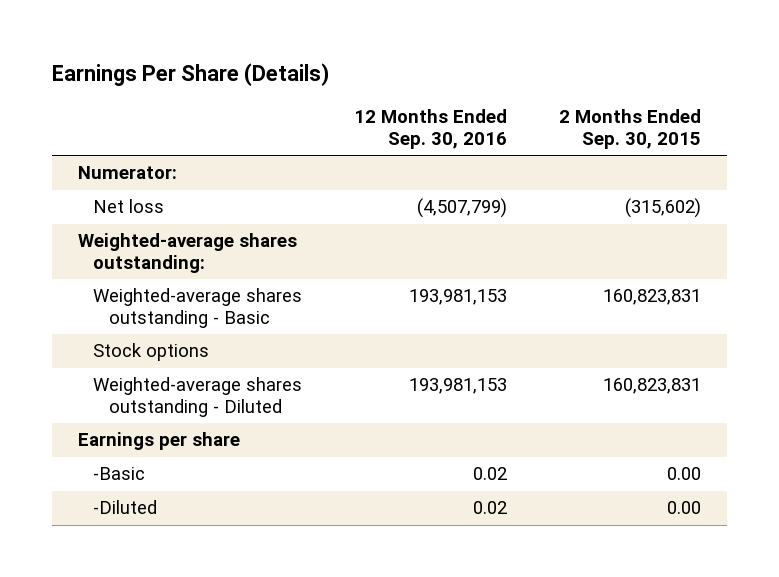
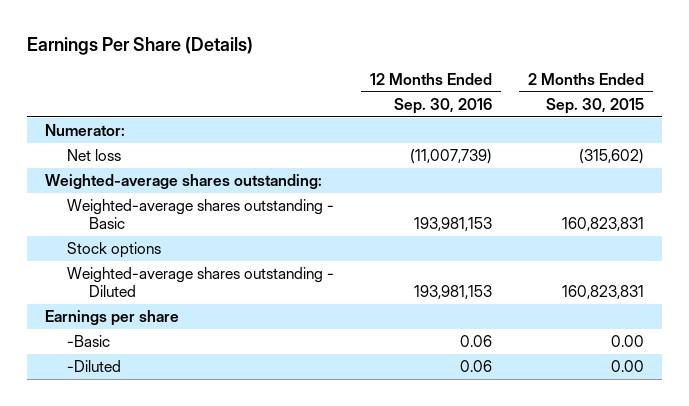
[417,198,508,219] (4,507,799) -> [410,149,493,165] (11,007,739)
[473,467,508,481] 0.02 -> [460,335,493,348] 0.06
[473,501,508,515] 0.02 -> [460,360,493,373] 0.06

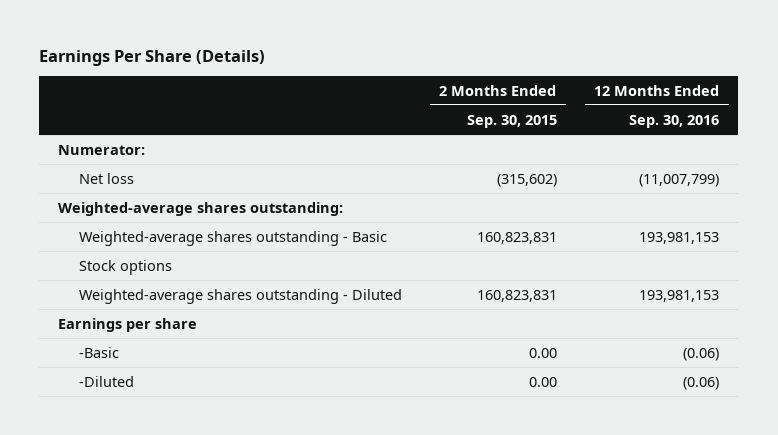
[410,149,493,165] (11,007,739) -> [639,173,720,187] (11,007,799)
[460,335,493,348] 0.06 -> [683,347,720,361] (0.06)
[460,360,493,373] 0.06 -> [683,376,720,390] (0.06)

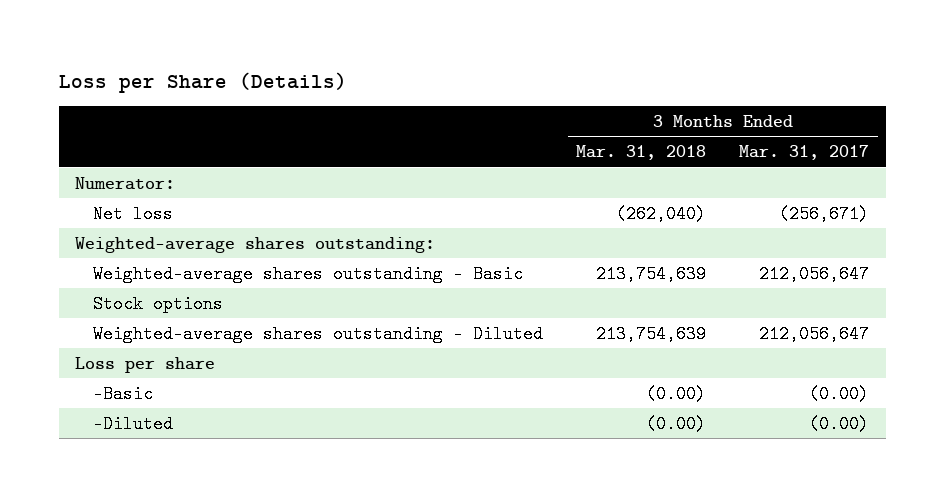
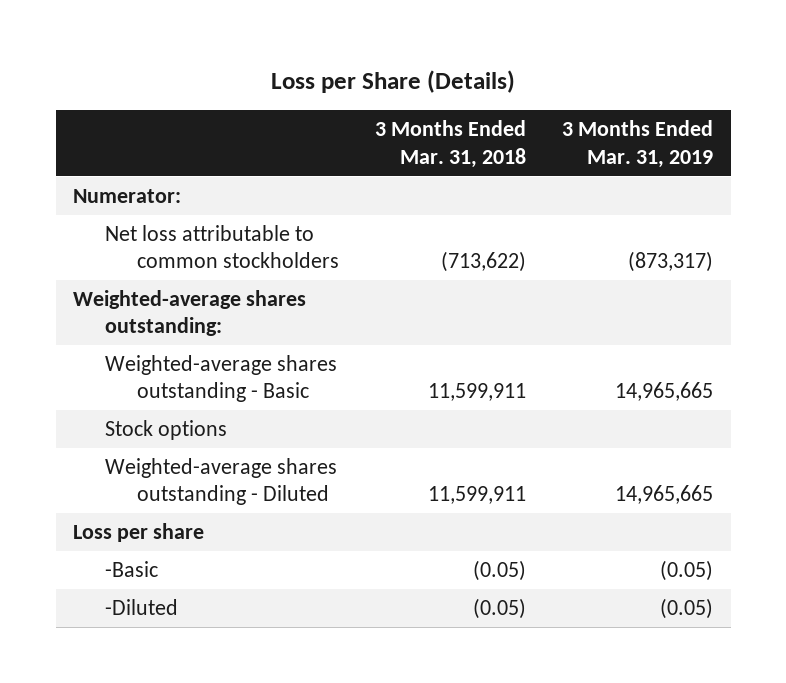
[739,145,870,161] Mar. 31, 2017 -> none
none -> [561,120,713,168] 3 Months Ended Mar. 31, 2019
[92,204,173,223] Net loss -> [105,225,340,269] Net loss attributable to common stockholders
[615,204,706,223] (262,040) -> [441,251,527,273] (713,622)
[595,264,706,283] 213,754,639 -> [428,383,527,402] 11,599,911
[595,324,706,343] 213,754,639 -> [428,486,527,505] 11,599,911
[645,384,706,403] (0.00) -> [473,560,527,582] (0.05)
[645,414,706,433] (0.00) -> [473,598,527,620] (0.05)

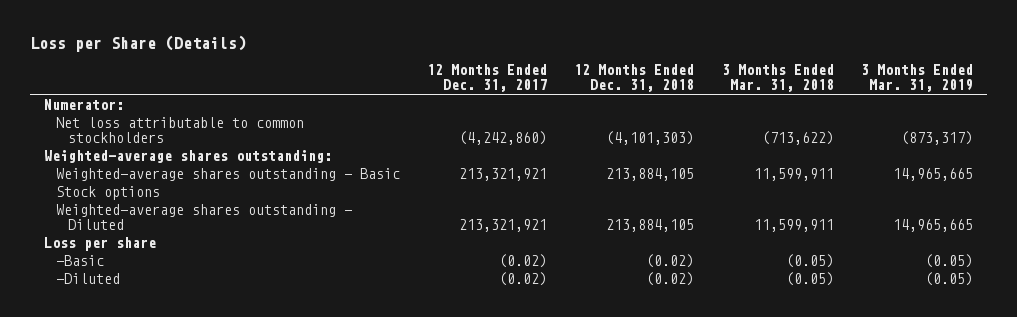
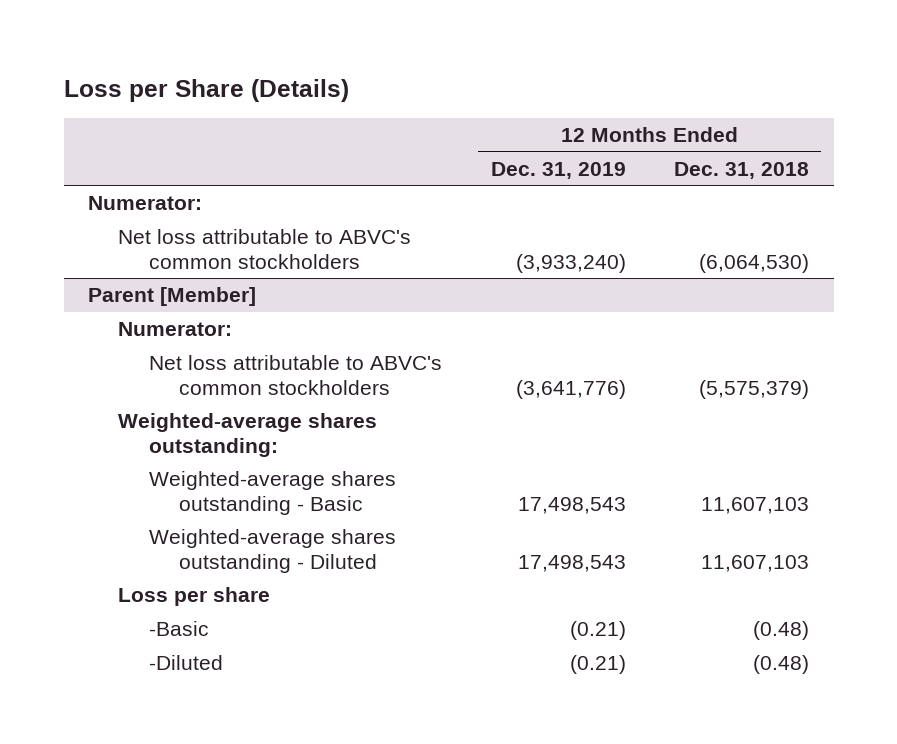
[427,64,548,93] 12 Months Ended Dec. 31, 2017 -> none
[721,64,834,93] 3 Months Ended Mar. 31, 2018 -> none
[861,64,974,93] 3 Months Ended Mar. 31, 2019 -> none
none -> [490,161,626,179] Dec. 31, 2019
[55,116,304,143] Net loss attributable to common stockholders -> [118,229,412,269] Net loss attributable to ABVC's common stockholders
[606,130,695,145] (4,101,303) -> [699,253,810,273] (6,064,530)
none -> [87,287,256,307] Parent [Member]
none -> [118,322,233,337] Numerator:
none -> [148,355,442,395] Net loss attributable to ABVC's common stockholders
[55,185,160,200] Stock options -> none
[606,167,695,181] 213,884,105 -> [701,496,810,514] 11,607,103
[606,218,695,232] 213,884,105 -> [701,554,810,572] 11,607,103
[646,253,695,268] (0.02) -> [753,621,810,641] (0.48)
[646,271,695,286] (0.02) -> [753,655,810,675] (0.48)

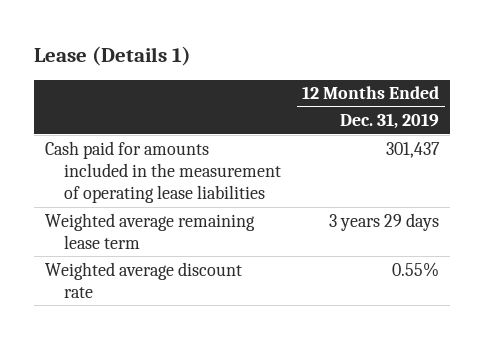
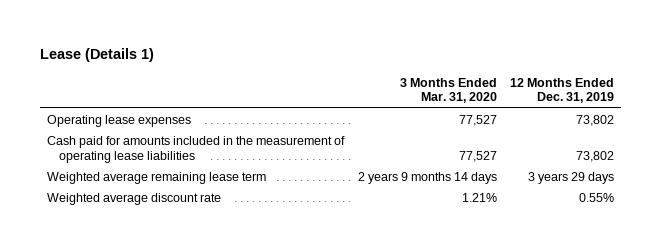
none -> [399,77,497,104] 3 Months Ended Mar. 31, 2020
none -> [46,114,191,127] Operating lease expenses
[386,141,441,158] 301,437 -> [576,150,615,162] 73,802

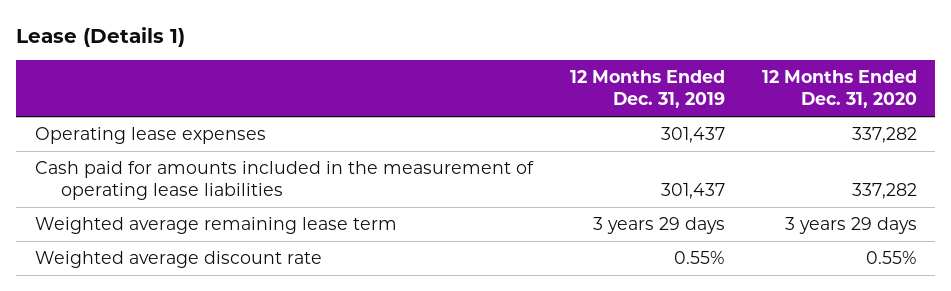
[399,77,497,104] 3 Months Ended Mar. 31, 2020 -> none
none -> [761,70,917,109] 12 Months Ended Dec. 31, 2020
[576,114,615,126] 73,802 -> [660,127,725,144] 301,437
[576,150,615,162] 73,802 -> [660,183,725,200] 301,437

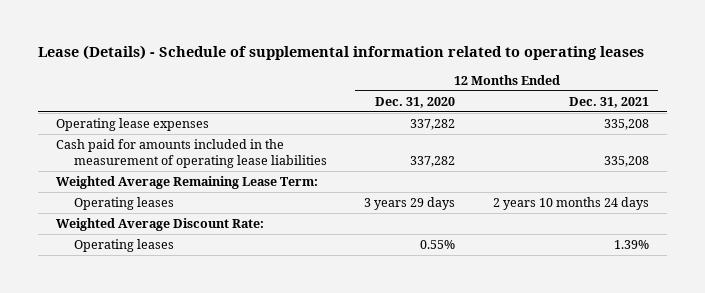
[16,27,186,48] Lease (Details 1) -> [37,45,644,61] Lease (Details) - Schedule of supplemental information related to operating leases
[569,70,725,109] 12 Months Ended Dec. 31, 2019 -> none
none -> [568,96,649,108] Dec. 31, 2021
none -> [56,176,319,190] Weighted Average Remaining Lease Term:
[34,217,397,235] Weighted average remaining lease term -> [74,197,175,211] Operating leases
none -> [56,218,265,232] Weighted Average Discount Rate:
[34,251,322,269] Weighted average discount rate -> [74,239,175,253] Operating leases

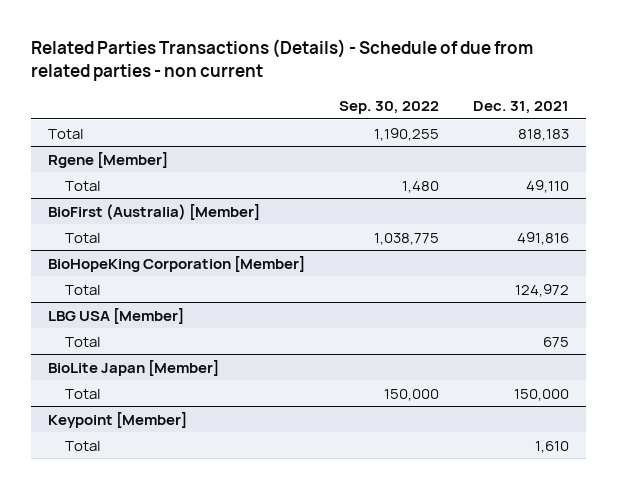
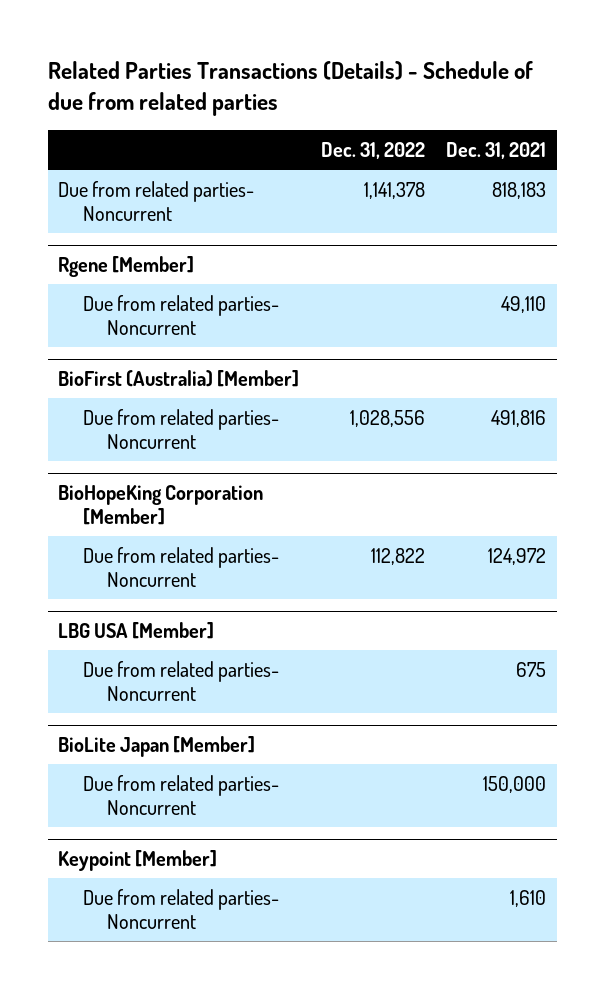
[31,39,534,82] Related Parties Transactions (Details) - Schedule of due from related parties - non current -> [47,60,533,117] Related Parties Transactions (Details) - Schedule of due from related parties
[339,100,440,114] Sep. 30, 2022 -> none
none -> [320,142,425,160] Dec. 31, 2022
[48,128,85,139] Total -> [58,180,255,221] Due from related parties- Noncurrent
[64,180,101,191] Total -> [82,294,279,335] Due from related parties- Noncurrent
[64,232,101,243] Total -> [82,408,279,449] Due from related parties- Noncurrent
[64,284,101,295] Total -> [82,546,279,587] Due from related parties- Noncurrent
[64,336,101,347] Total -> [82,660,279,701] Due from related parties- Noncurrent
[64,388,101,399] Total -> none
none -> [82,774,279,815] Due from related parties- Noncurrent
[64,440,101,451] Total -> [82,888,279,929] Due from related parties- Noncurrent

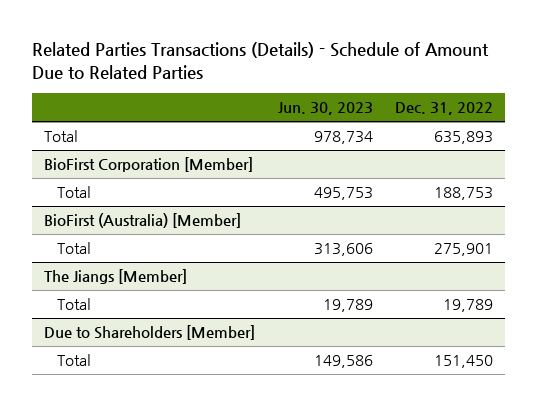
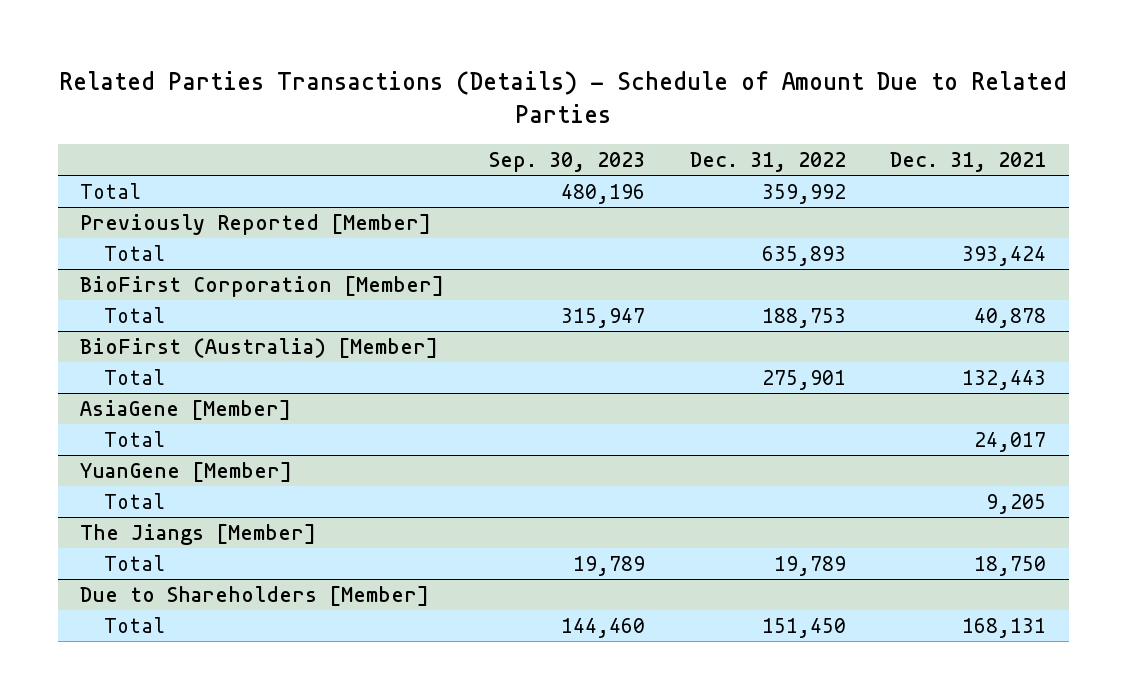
[277,102,373,116] Jun. 30, 2023 -> none
none -> [488,151,645,172] Sep. 30, 2023
none -> [890,151,1047,172] Dec. 31, 2021
none -> [79,182,141,199] Total
none -> [79,213,431,235] Previously Reported [Member]
none -> [79,399,291,420] AsiaGene [Member]
none -> [103,430,165,447] Total
none -> [79,461,292,482] YuanGene [Member]
none -> [103,492,165,509] Total

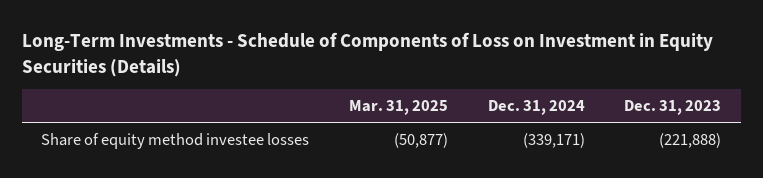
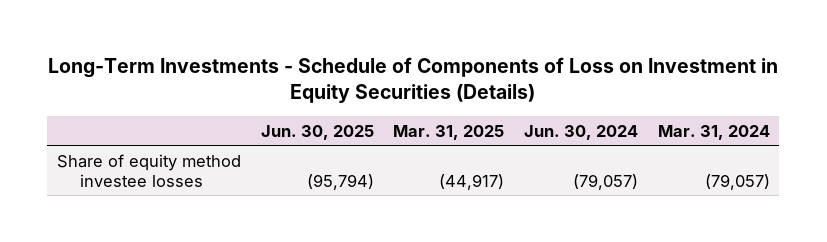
[487,100,585,116] Dec. 31, 2024 -> none
[624,100,722,116] Dec. 31, 2023 -> none
none -> [260,124,374,140] Jun. 30, 2025
none -> [523,124,638,140] Jun. 30, 2024
none -> [657,124,770,140] Mar. 31, 2024
[394,132,449,148] (50,877) -> [439,173,505,190] (44,917)

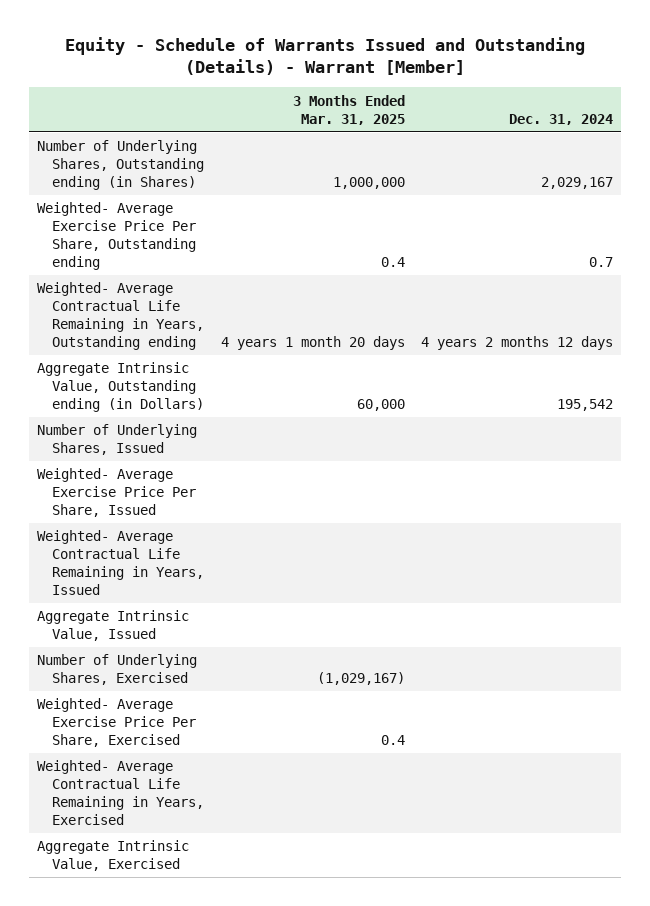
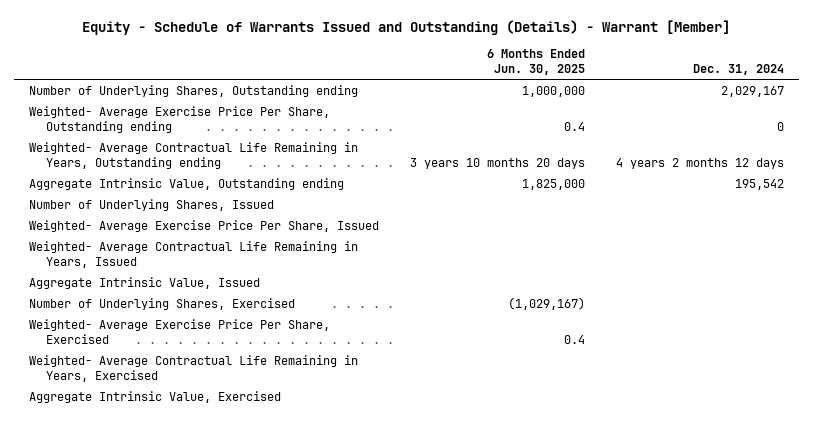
[292,94,405,125] 3 Months Ended Mar. 31, 2025 -> none
none -> [486,49,585,75] 6 Months Ended Jun. 30, 2025
[37,140,205,190] Number of Underlying Shares, Outstanding ending (in Shares) -> [28,84,358,97] Number of Underlying Shares, Outstanding ending
[588,256,613,267] 0.7 -> [776,121,784,131] 0
[37,362,205,412] Aggregate Intrinsic Value, Outstanding ending (in Dollars) -> [28,177,344,190] Aggregate Intrinsic Value, Outstanding ending

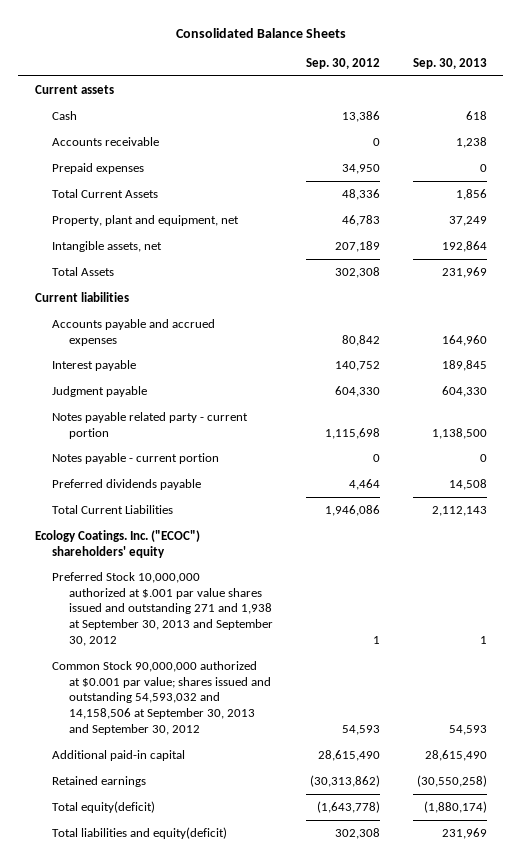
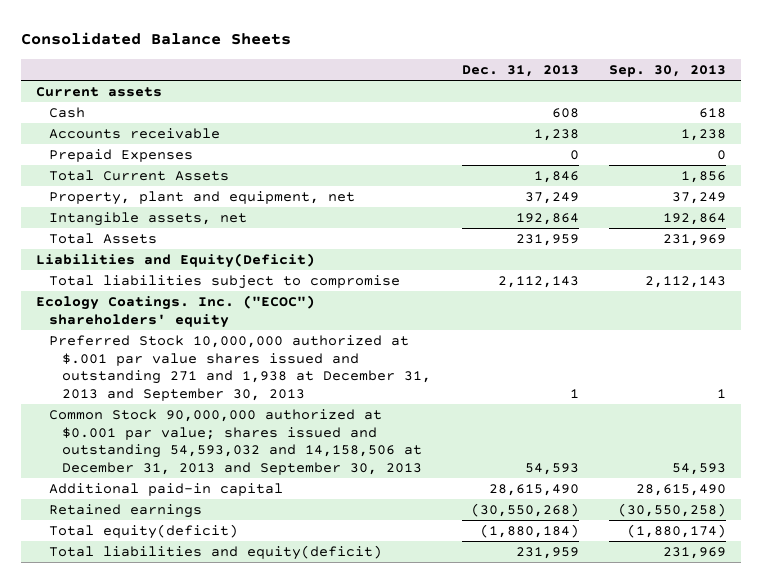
[305,57,380,69] Sep. 30, 2012 -> none
none -> [461,64,579,77] Dec. 31, 2013
[51,162,144,174] Prepaid expenses -> [49,149,194,163] Prepaid Expenses
[34,291,129,302] Current liabilities -> none
[51,318,215,346] Accounts payable and accrued expenses -> none
[51,359,136,371] Interest payable -> none
[51,385,147,397] Judgment payable -> none
[51,411,248,439] Notes payable related party - current portion -> none
[51,452,219,464] Notes payable - current portion -> none
[51,478,201,490] Preferred dividends payable -> none
none -> [36,253,316,269] Liabilities and Equity(Deficit)
[51,504,173,514] Total Current Liabilities -> [49,275,401,290] Total liabilities subject to compromise
[51,571,273,647] Preferred Stock 10,000,000 authorized at $.001 par value shares issued and outstanding 271 and 1,938 at September 30, 2013 and September 30, 2012 -> [49,335,432,402] Preferred Stock 10,000,000 authorized at $.001 par value shares issued and outstanding 271 and 1,938 at December 31, 2013 and September 30, 2013
[51,660,271,736] Common Stock 90,000,000 authorized at $0.001 par value; shares issued and outstanding 54,593,032 and 14,158,506 at September 30, 2013 and September 30, 2012 -> [49,409,423,476] Common Stock 90,000,000 authorized at $0.001 par value; shares issued and outstanding 54,593,032 and 14,158,506 at December 31, 2013 and September 30, 2013

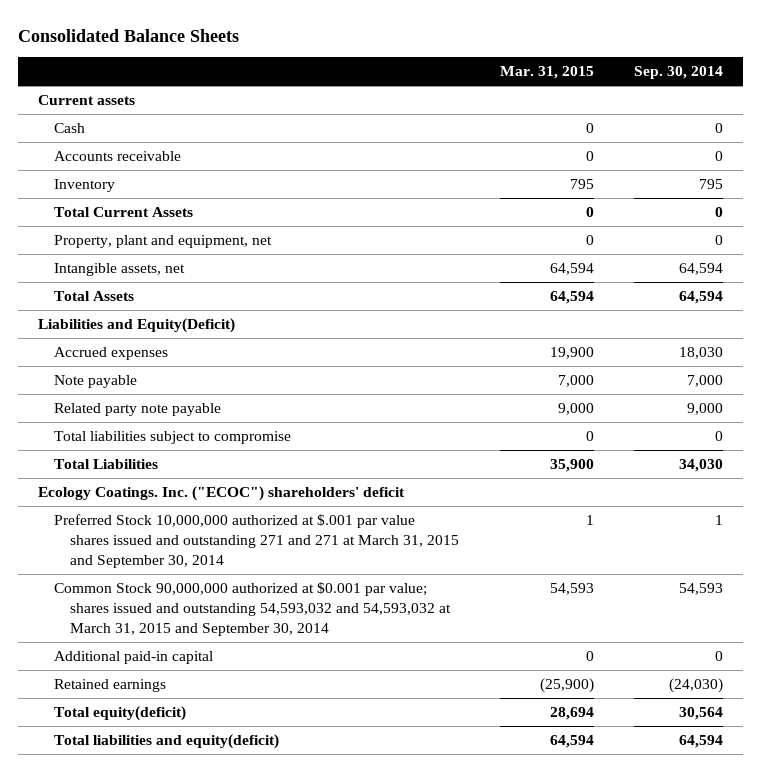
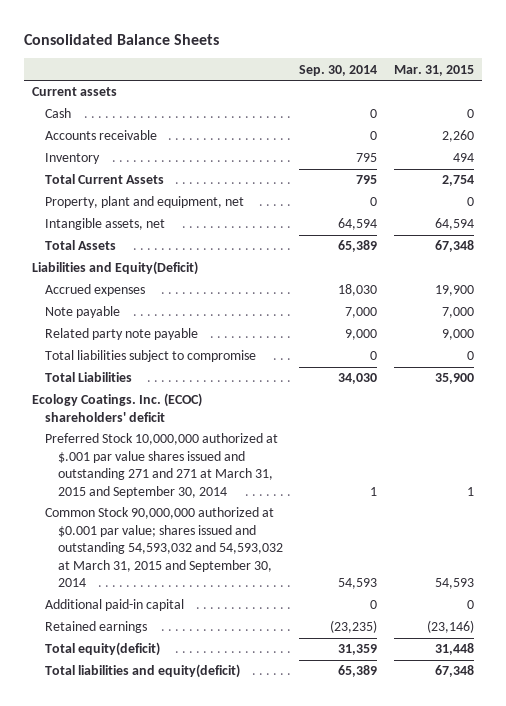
[585,150,594,161] 0 -> [441,130,474,143] 2,260
[569,178,594,189] 795 -> [452,153,474,163] 494
[585,206,594,217] 0 -> [441,175,474,187] 2,754
[715,206,724,217] 0 -> [356,175,378,185] 795
[549,290,594,304] 64,594 -> [434,240,474,253] 67,348
[679,290,724,304] 64,594 -> [338,240,378,253] 65,389
[38,485,406,501] Ecology Coatings. Inc. ("ECOC") shareholders' deficit -> [32,393,203,422] Ecology Coatings. Inc. (ECOC) shareholders' deficit
[539,677,594,693] (25,900) -> [426,620,474,634] (23,146)
[669,677,724,693] (24,030) -> [330,620,378,634] (23,235)
[549,706,594,720] 28,694 -> [434,643,474,656] 31,448
[679,706,724,720] 30,564 -> [338,644,378,656] 31,359
[549,734,594,748] 64,594 -> [434,665,474,678] 67,348
[679,734,724,748] 64,594 -> [338,665,378,678] 65,389

